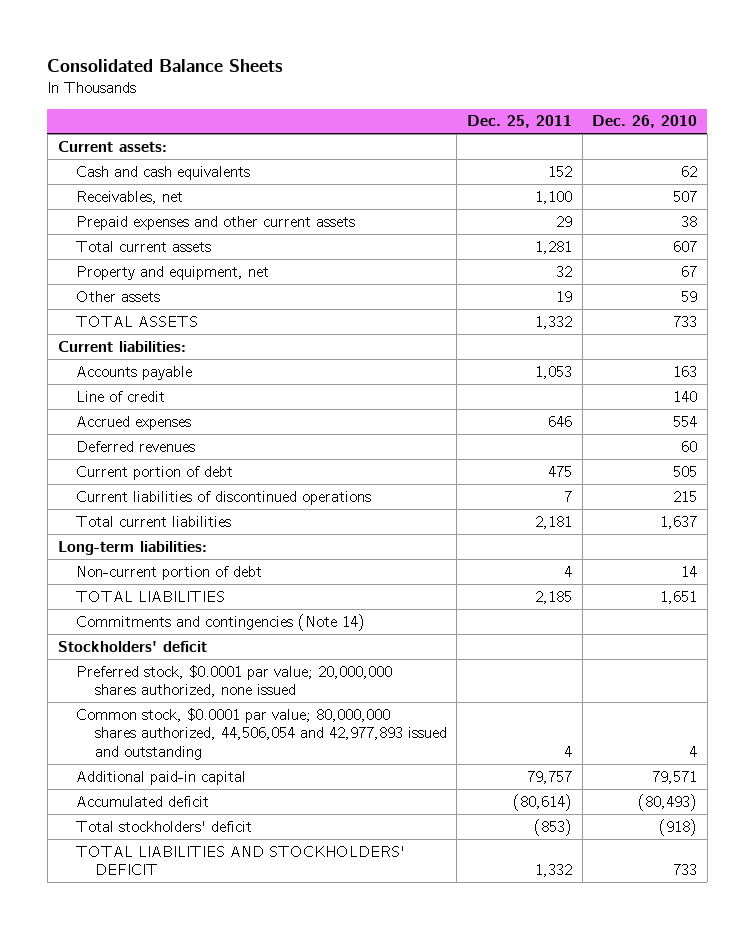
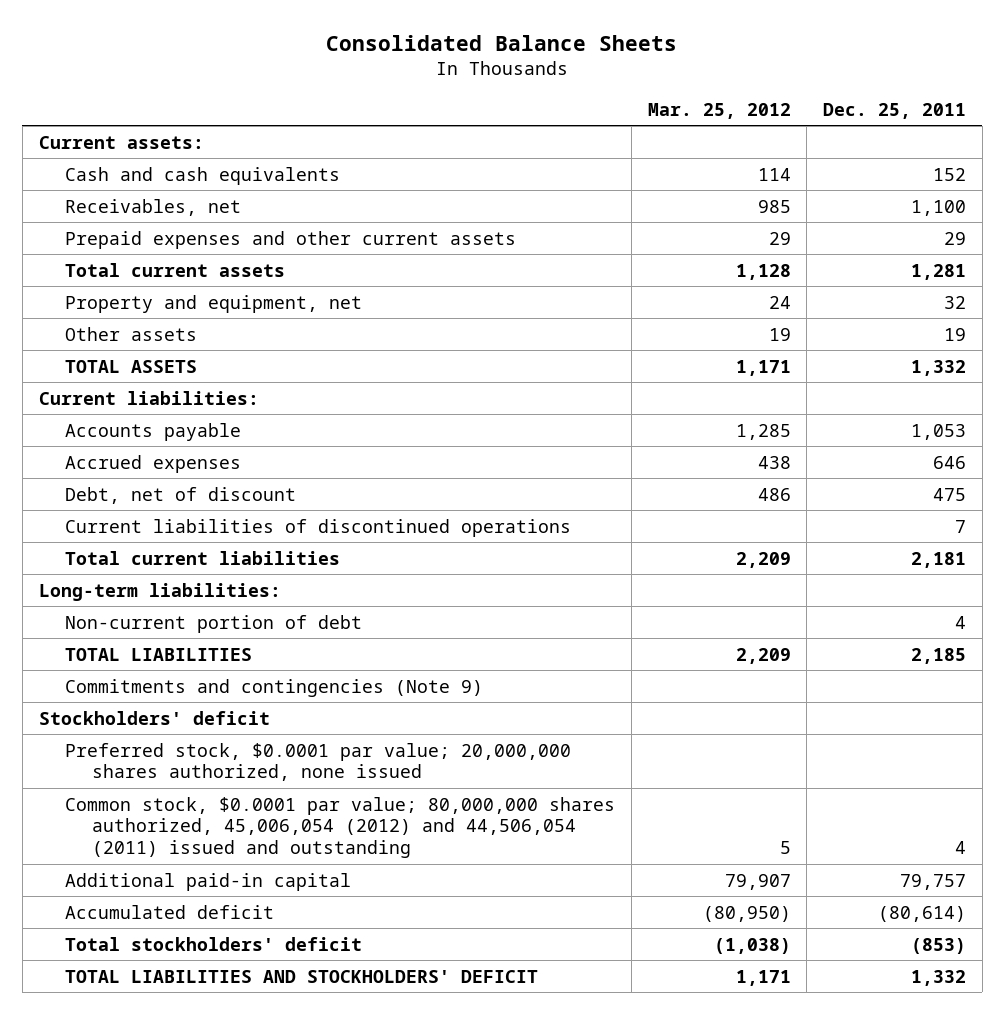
[592,115,698,129] Dec. 26, 2010 -> none
none -> [647,102,791,119] Mar. 25, 2012
[76,390,166,402] Line of credit -> none
[76,440,196,452] Deferred revenues -> none
[76,465,234,480] Current portion of debt -> [65,486,297,504] Debt, net of discount
[76,613,366,631] Commitments and contingencies (Note 14) -> [65,678,484,697] Commitments and contingencies (Note 9)
[76,707,447,760] Common stock, $0.0001 par value; 80,000,000 shares authorized, 44,506,054 and 42,977,893 issued and outstanding -> [65,796,616,859] Common stock, $0.0001 par value; 80,000,000 shares authorized, 45,006,054 (2012) and 44,506,054 (2011) issued and outstanding

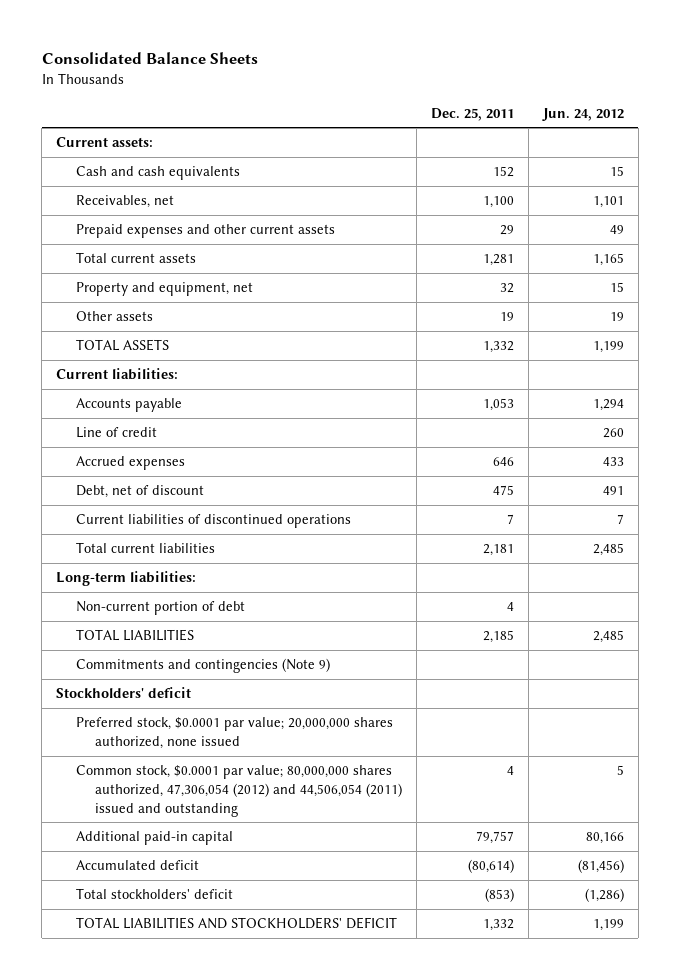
[647,102,791,119] Mar. 25, 2012 -> none
none -> [541,107,624,121] Jun. 24, 2012
none -> [75,427,157,439] Line of credit
[65,796,616,859] Common stock, $0.0001 par value; 80,000,000 shares authorized, 45,006,054 (2012) and 44,506,054 (2011) issued and outstanding -> [75,765,403,817] Common stock, $0.0001 par value; 80,000,000 shares authorized, 47,306,054 (2012) and 44,506,054 (2011) issued and outstanding

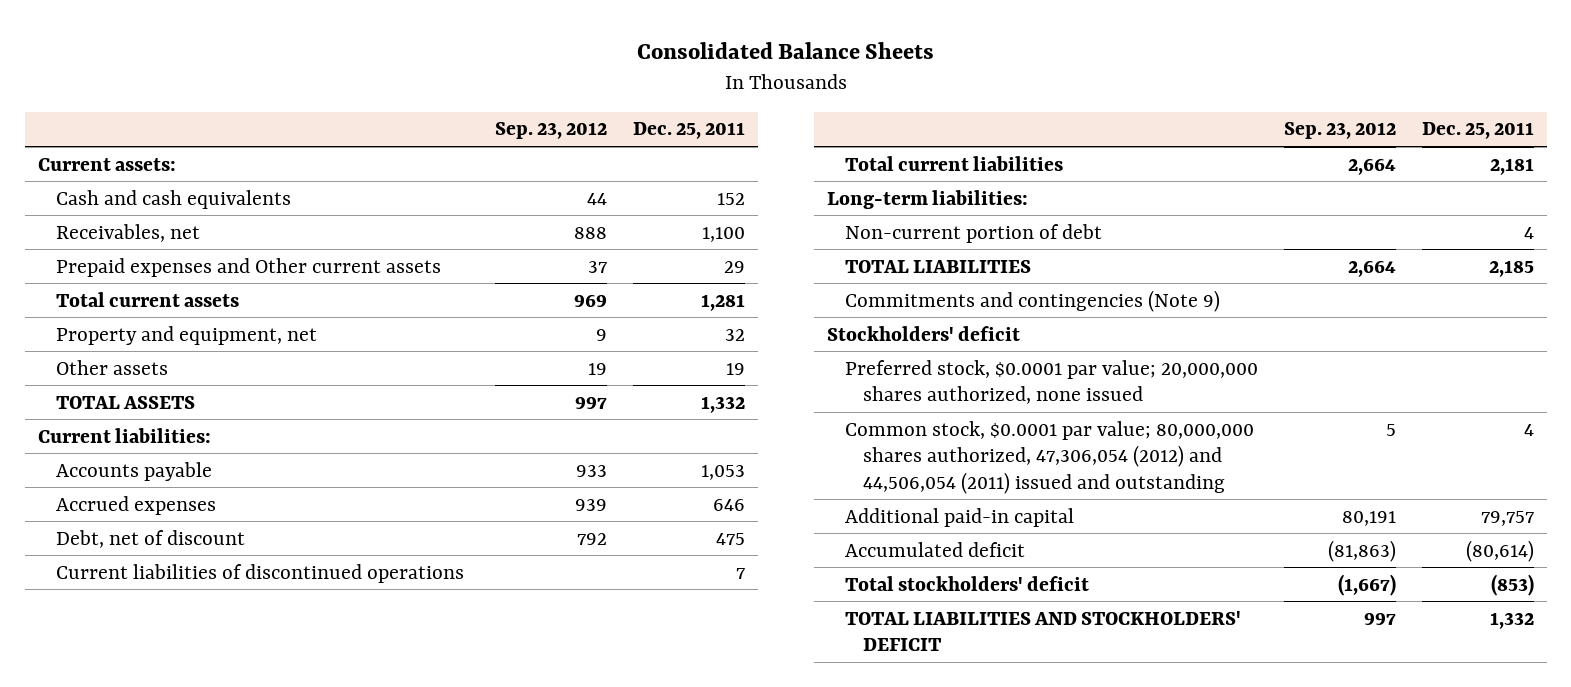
[541,107,624,121] Jun. 24, 2012 -> none
none -> [494,122,607,140] Sep. 23, 2012
[75,224,335,239] Prepaid expenses and other current assets -> [55,257,441,277] Prepaid expenses and Other current assets
[75,427,157,439] Line of credit -> none

